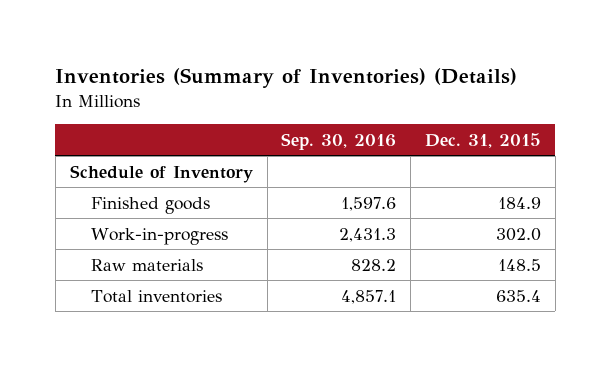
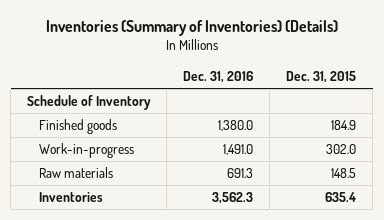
[281,132,397,150] Sep. 30, 2016 -> none
none -> [183,70,254,83] Dec. 31, 2016
[91,289,223,303] Total inventories -> [39,192,104,203] Inventories

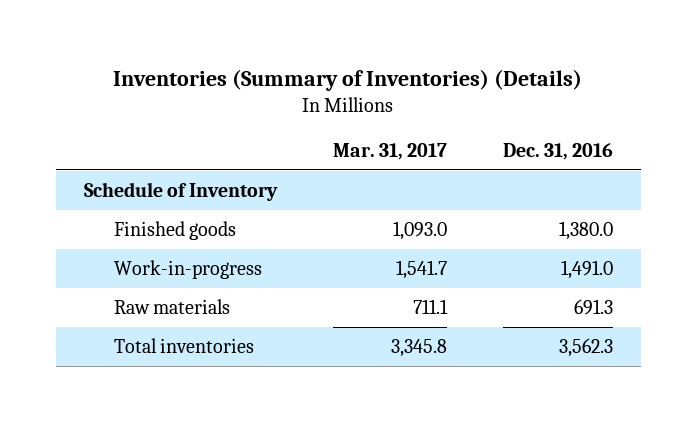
[286,70,357,83] Dec. 31, 2015 -> none
none -> [332,143,447,161] Mar. 31, 2017
[39,192,104,203] Inventories -> [114,337,255,353] Total inventories

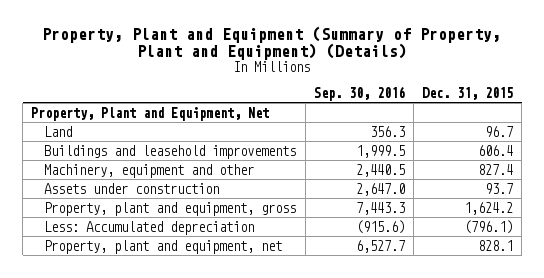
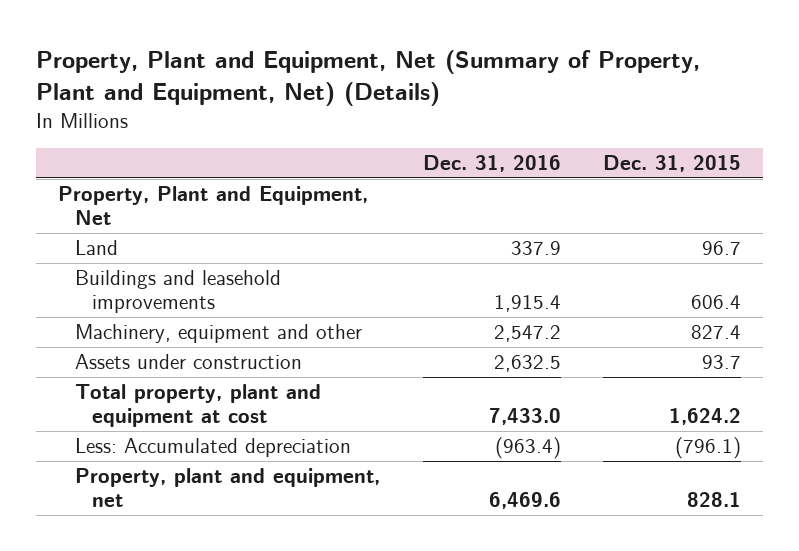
[42,25,502,61] Property, Plant and Equipment (Summary of Property, Plant and Equipment) (Details) -> [36,50,701,107] Property, Plant and Equipment, Net (Summary of Property, Plant and Equipment, Net) (Details)
[313,85,405,101] Sep. 30, 2016 -> none
none -> [422,155,561,173] Dec. 31, 2016
[44,201,297,216] Property, plant and equipment, gross -> [74,384,321,427] Total property, plant and equipment at cost

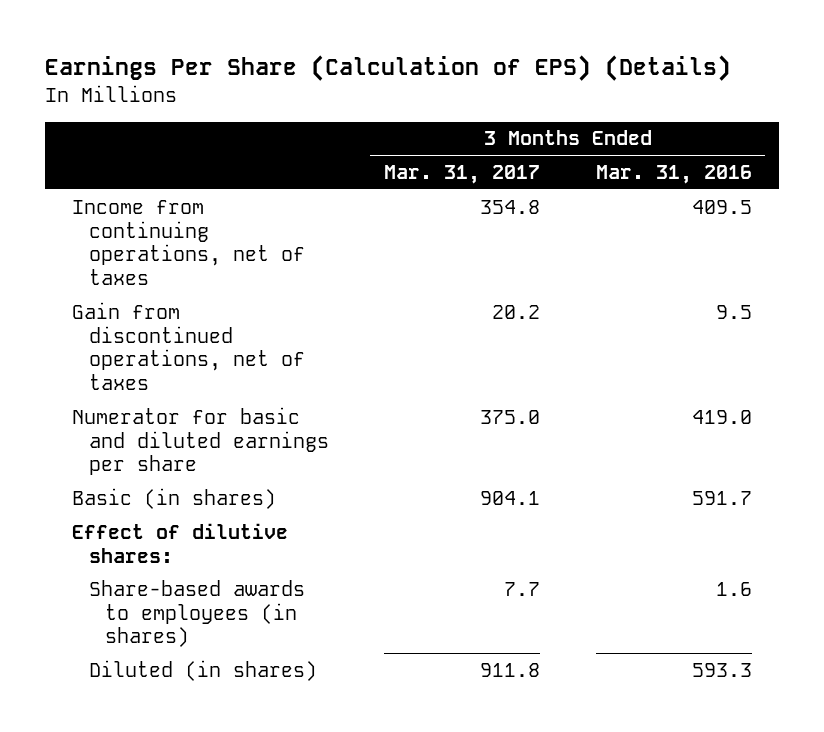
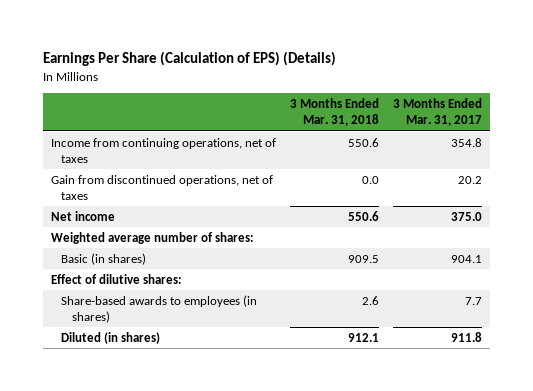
[595,164,752,184] Mar. 31, 2016 -> none
none -> [289,98,379,127] 3 Months Ended Mar. 31, 2018
[72,406,329,476] Numerator for basic and diluted earnings per share -> [50,210,115,221] Net income
none -> [50,231,254,244] Weighted average number of shares:

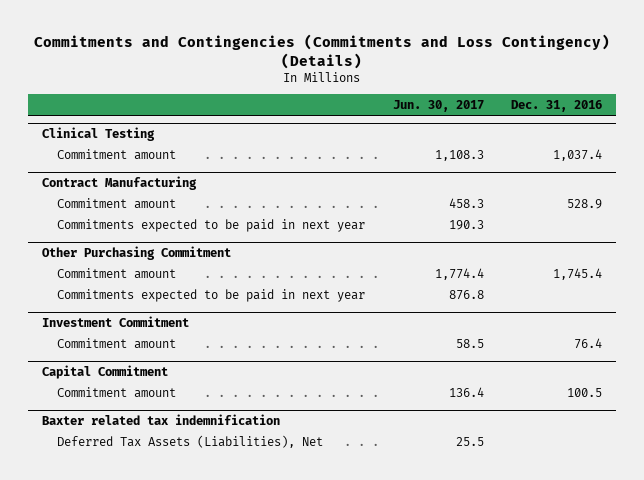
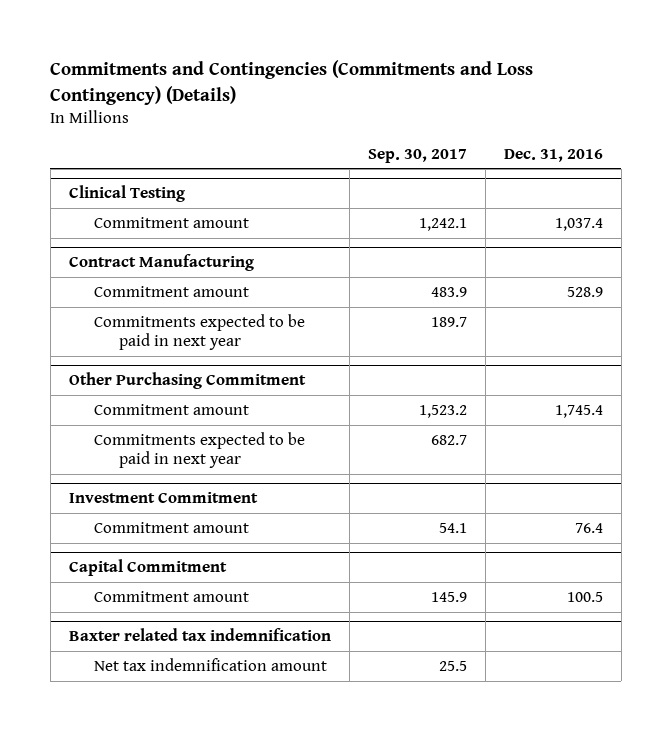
[392,100,484,113] Jun. 30, 2017 -> none
none -> [367,148,467,163] Sep. 30, 2017
[57,434,324,448] Deferred Tax Assets (Liabilities), Net -> [93,657,327,671] Net tax indemnification amount

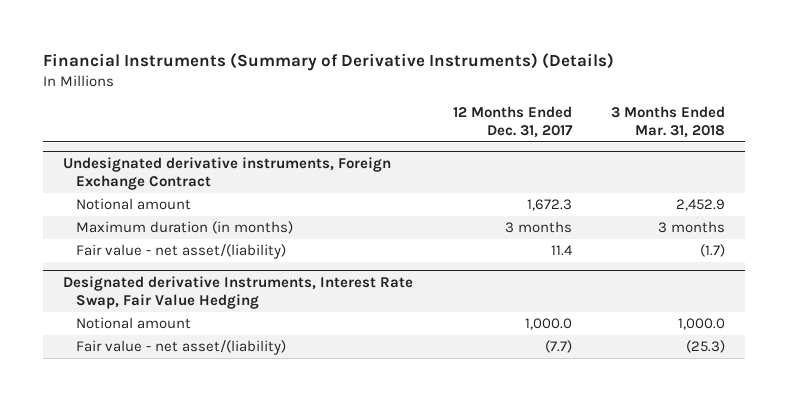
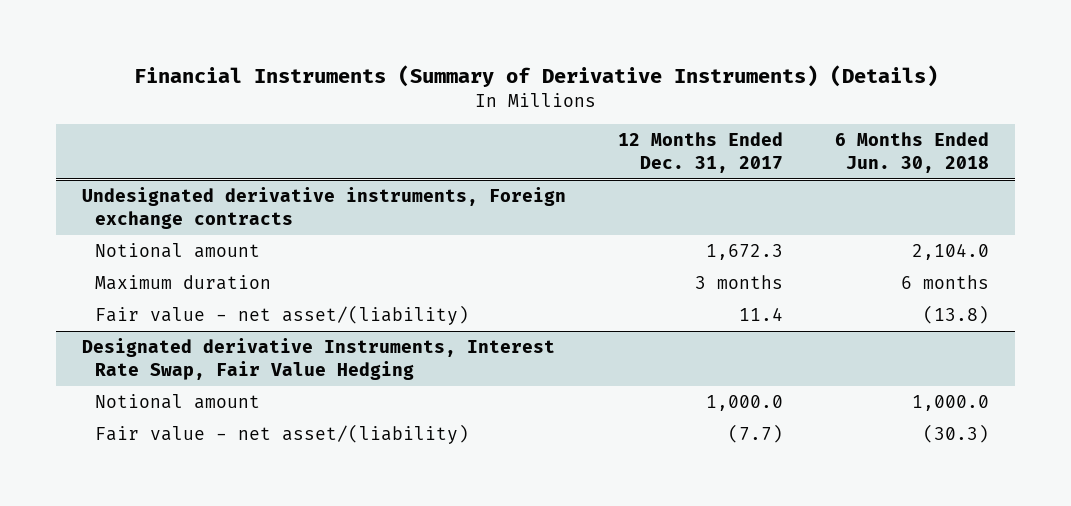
[611,106,726,138] 3 Months Ended Mar. 31, 2018 -> none
none -> [835,132,990,173] 6 Months Ended Jun. 30, 2018
[62,156,391,190] Undesignated derivative instruments, Foreign Exchange Contract -> [81,187,566,229] Undesignated derivative instruments, Foreign exchange contracts
[75,221,293,235] Maximum duration (in months) -> [95,275,272,291] Maximum duration

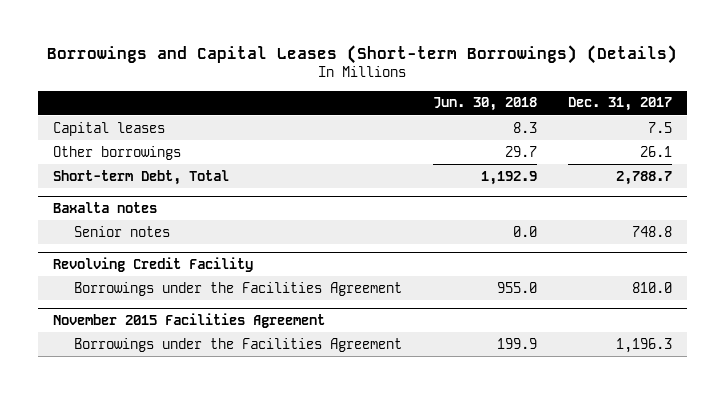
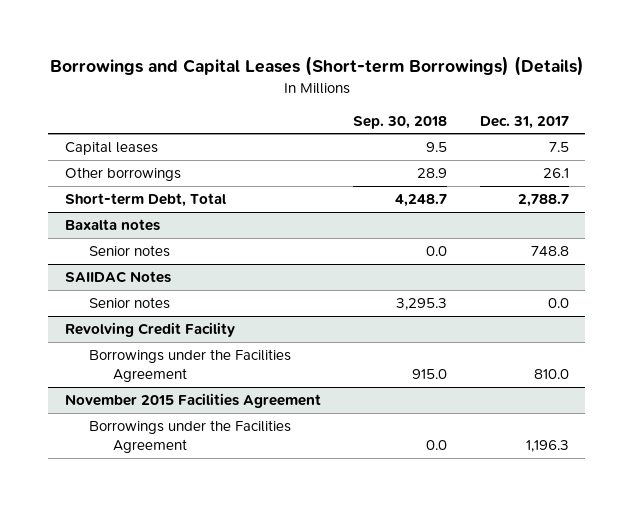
[432,97,537,112] Jun. 30, 2018 -> none
none -> [353,115,448,129] Sep. 30, 2018
none -> [64,270,171,283] SAIIDAC Notes
none -> [88,296,170,309] Senior notes

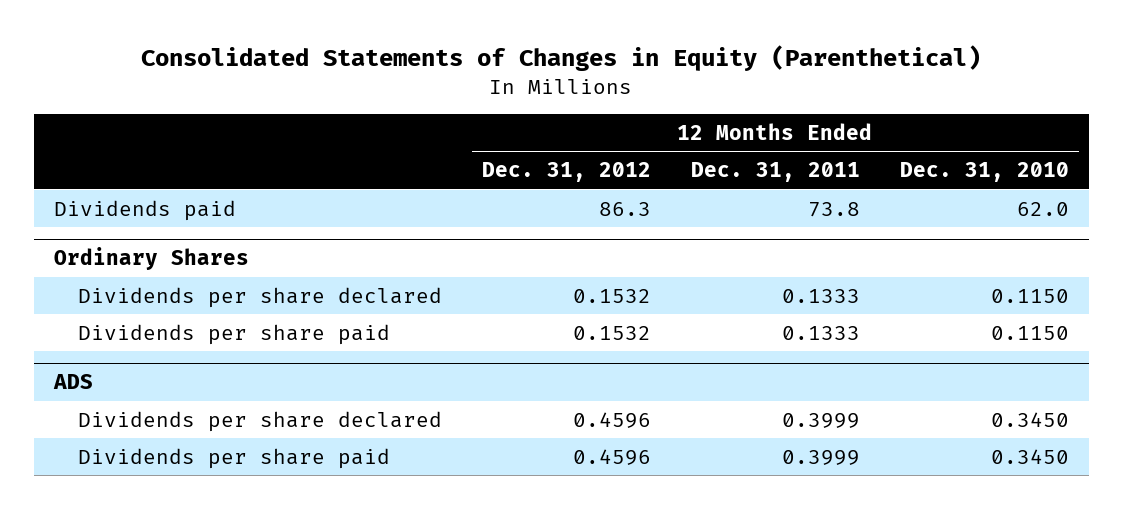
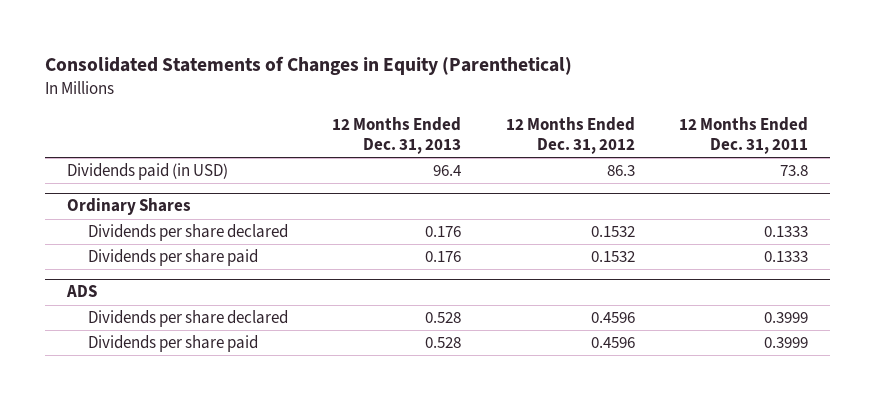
[900,162,1070,183] Dec. 31, 2010 -> none
none -> [332,116,462,155] 12 Months Ended Dec. 31, 2013
[53,199,236,221] Dividends paid -> [66,163,228,181] Dividends paid (in USD)

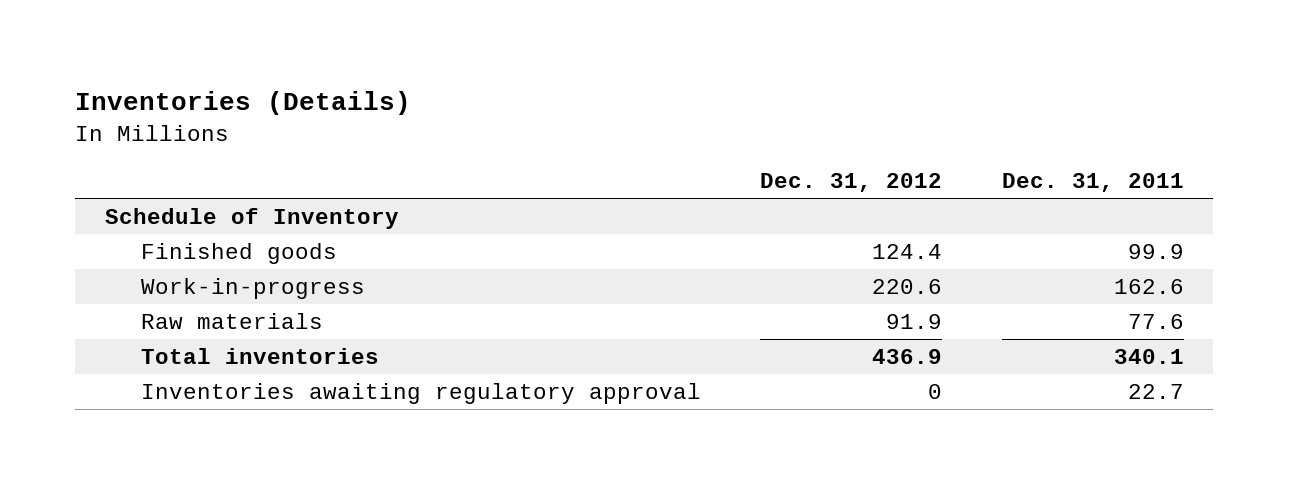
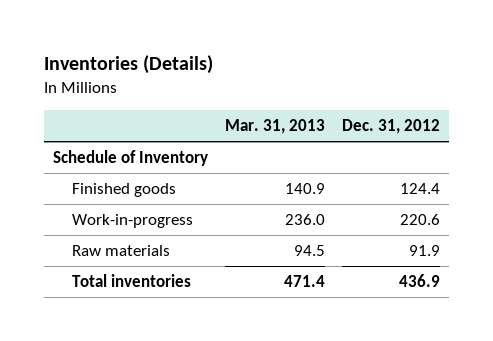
[1001,173,1184,193] Dec. 31, 2011 -> none
none -> [225,119,326,135] Mar. 31, 2013
[140,383,701,405] Inventories awaiting regulatory approval -> none

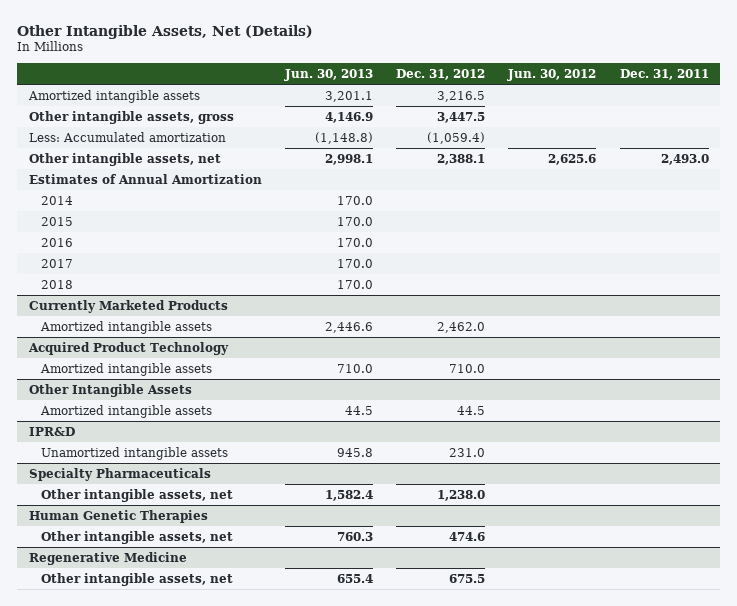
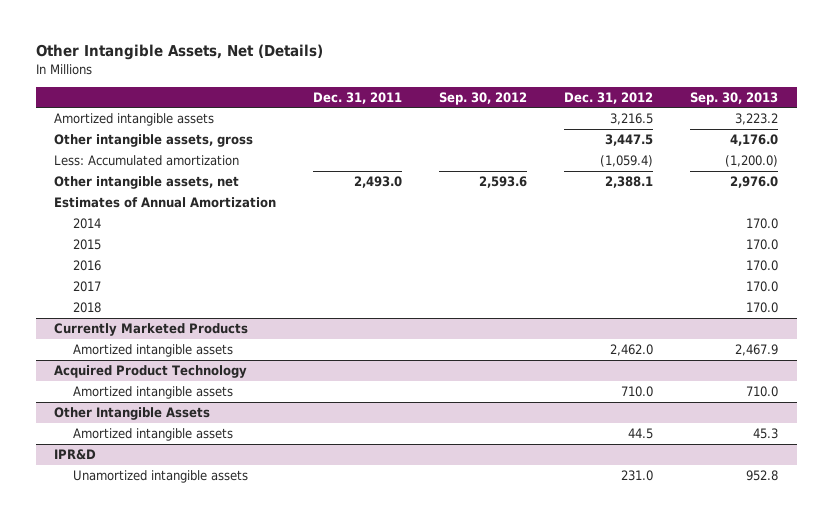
[284,68,374,81] Jun. 30, 2013 -> none
[507,68,597,81] Jun. 30, 2012 -> none
none -> [439,91,528,105] Sep. 30, 2012
none -> [690,91,779,105] Sep. 30, 2013
[28,467,211,481] Specialty Pharmaceuticals -> none
[40,488,233,502] Other intangible assets, net -> none
[28,509,208,523] Human Genetic Therapies -> none
[40,530,233,544] Other intangible assets, net -> none
[28,551,187,565] Regenerative Medicine -> none
[40,572,233,586] Other intangible assets, net -> none

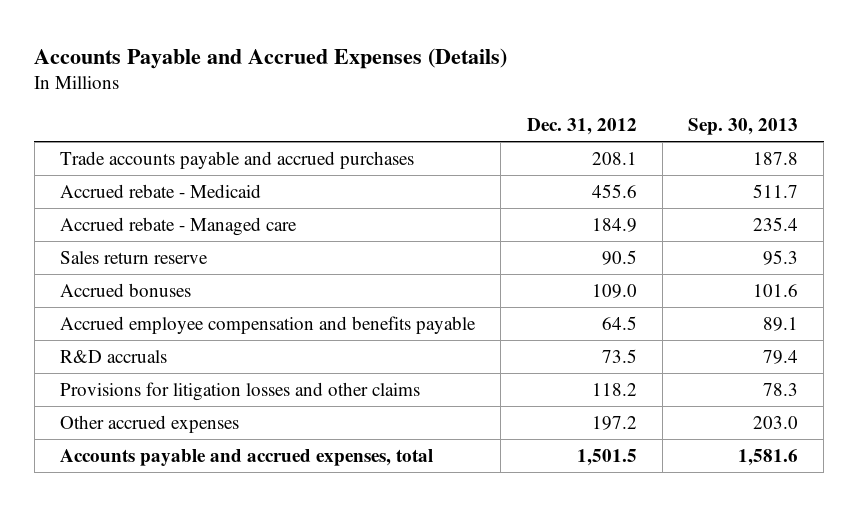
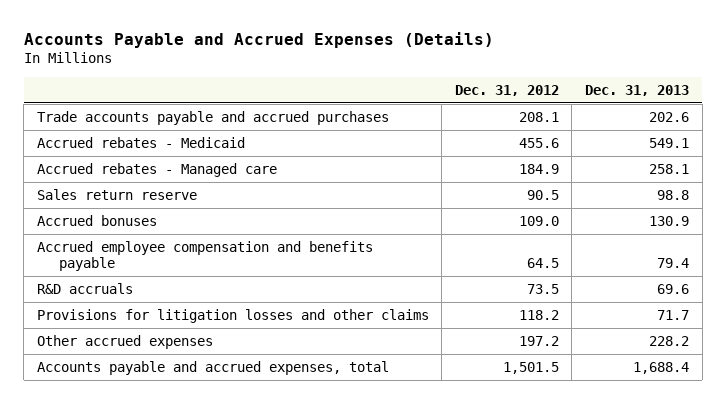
[688,118,799,136] Sep. 30, 2013 -> none
none -> [585,84,690,96] Dec. 31, 2013
[59,183,261,198] Accrued rebate - Medicaid -> [36,137,245,149] Accrued rebates - Medicaid
[59,216,297,236] Accrued rebate - Managed care -> [36,163,277,178] Accrued rebates - Managed care

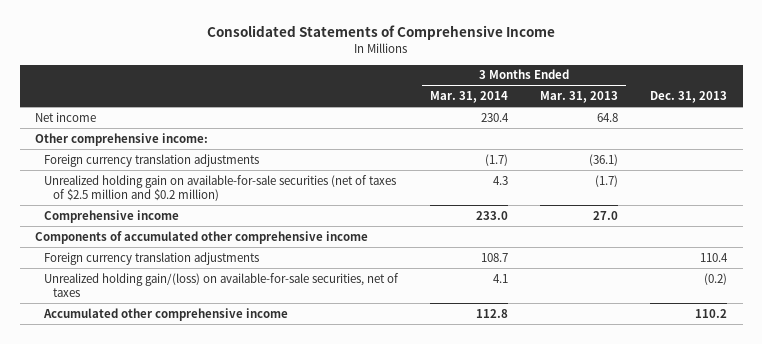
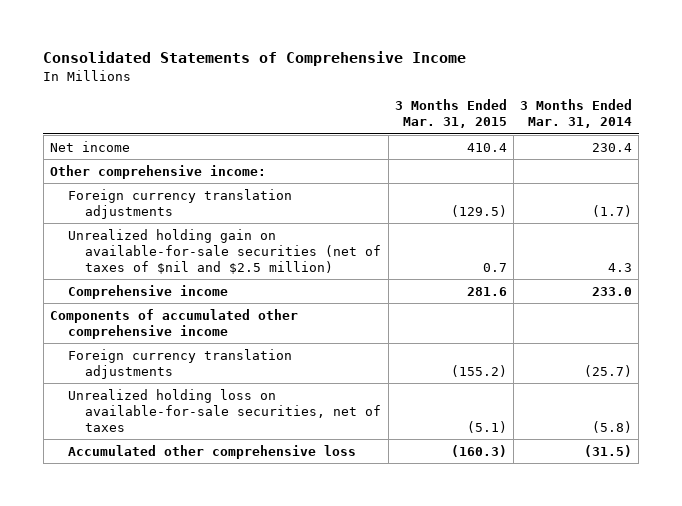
[540,91,619,104] Mar. 31, 2013 -> none
[649,91,727,104] Dec. 31, 2013 -> none
none -> [394,99,507,129] 3 Months Ended Mar. 31, 2015
[44,174,397,202] Unrealized holding gain on available-for-sale securities (net of taxes of $2.5 million and $0.2 million) -> [67,228,382,274] Unrealized holding gain on available-for-sale securities (net of taxes of $nil and $2.5 million)
[481,252,509,262] 108.7 -> [583,364,632,377] (25.7)
[44,272,400,298] Unrealized holding gain/(loss) on available-for-sale securities, net of taxes -> [67,388,382,432] Unrealized holding loss on available-for-sale securities, net of taxes
[493,273,509,283] 4.1 -> [591,420,632,433] (5.8)
[43,307,289,321] Accumulated other comprehensive income -> [67,444,356,459] Accumulated other comprehensive loss
[476,308,509,318] 112.8 -> [583,444,632,457] (31.5)

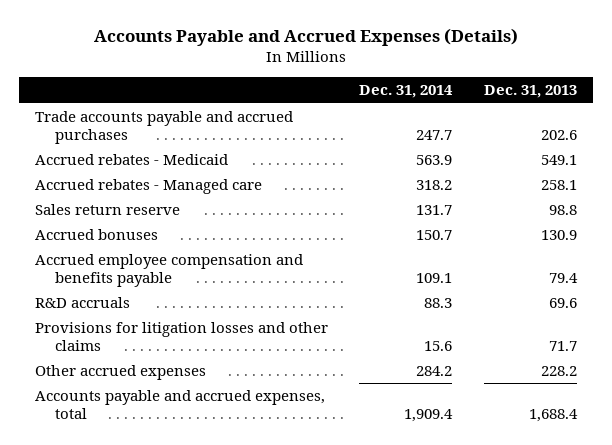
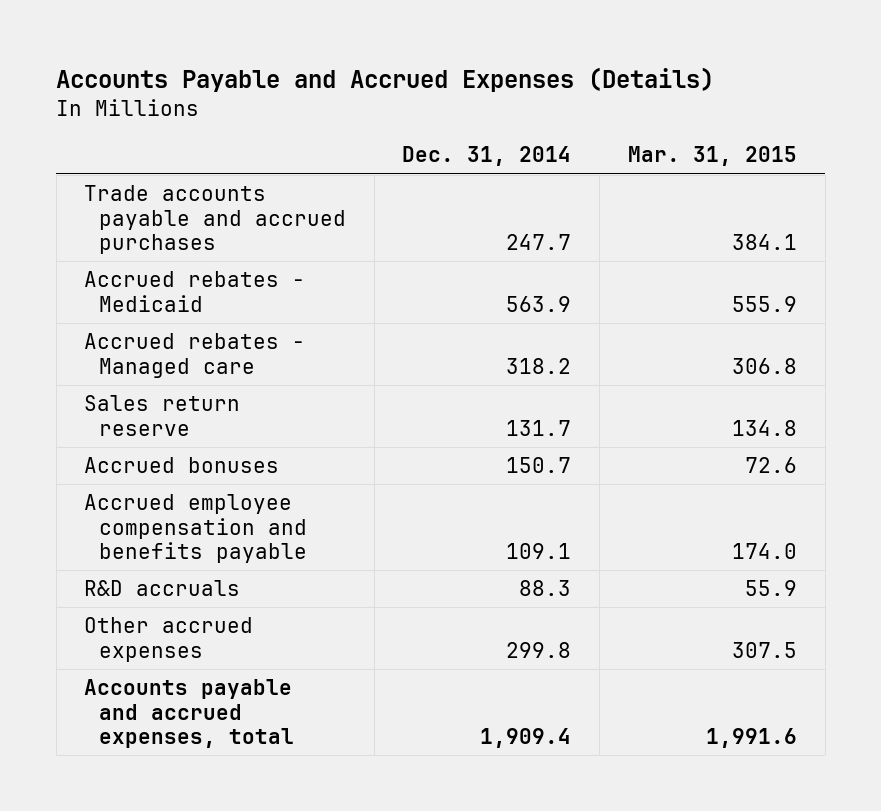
[483,85,577,99] Dec. 31, 2013 -> none
none -> [627,146,797,167] Mar. 31, 2015
[34,322,328,351] Provisions for litigation losses and other claims -> none
[416,366,453,377] 284.2 -> [506,641,572,658] 299.8

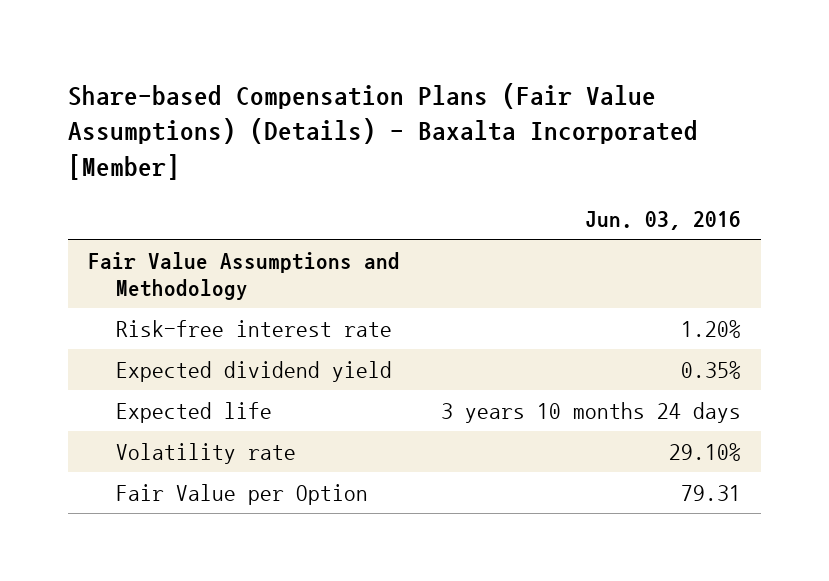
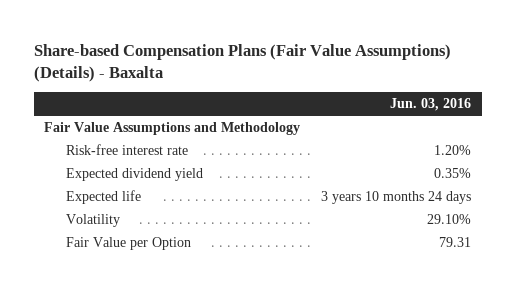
[67,82,698,181] Share-based Compensation Plans (Fair Value Assumptions) (Details) - Baxalta Incorporated [Member] -> [33,43,451,83] Share-based Compensation Plans (Fair Value Assumptions) (Details) - Baxalta
[115,442,296,464] Volatility rate -> [66,214,121,228] Volatility

